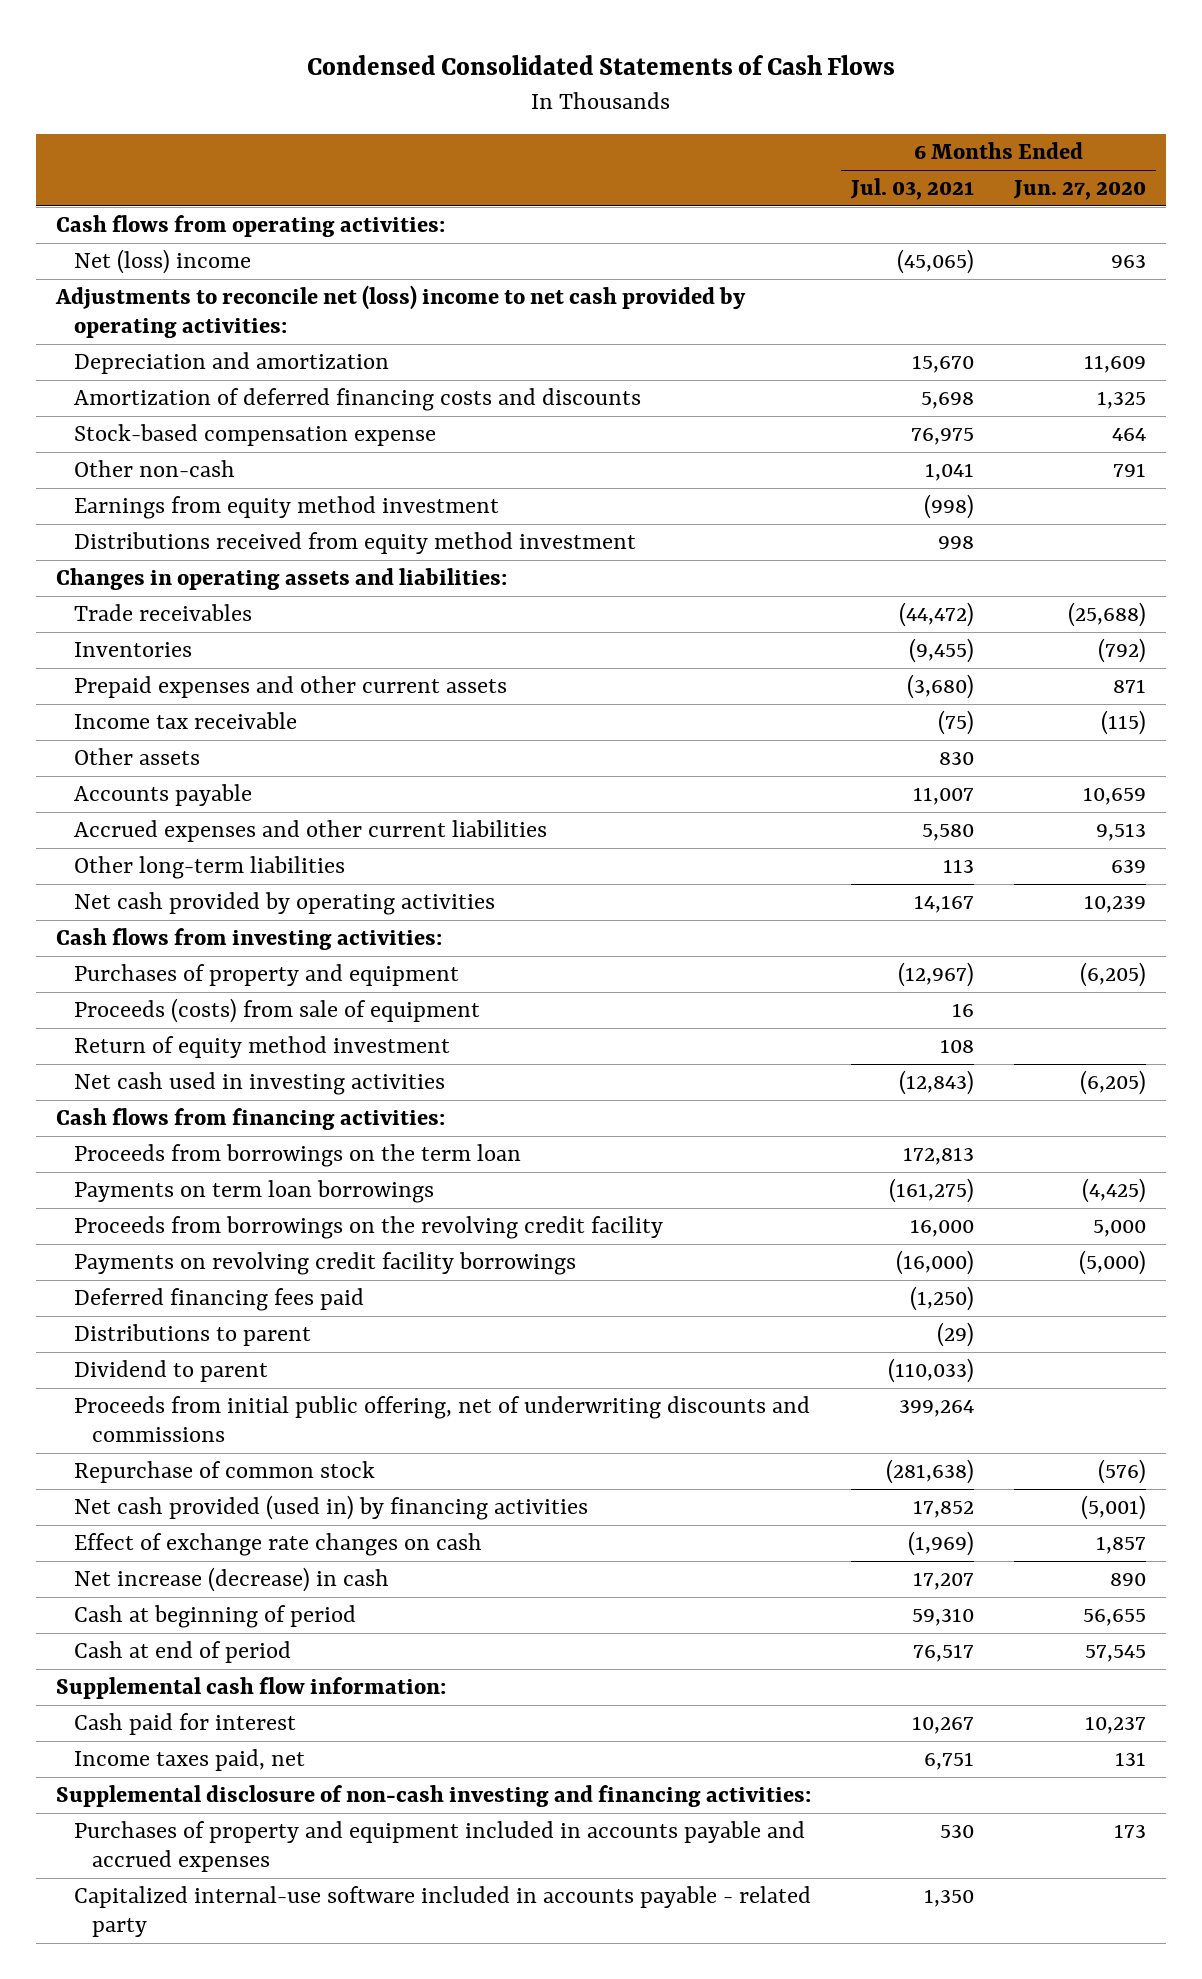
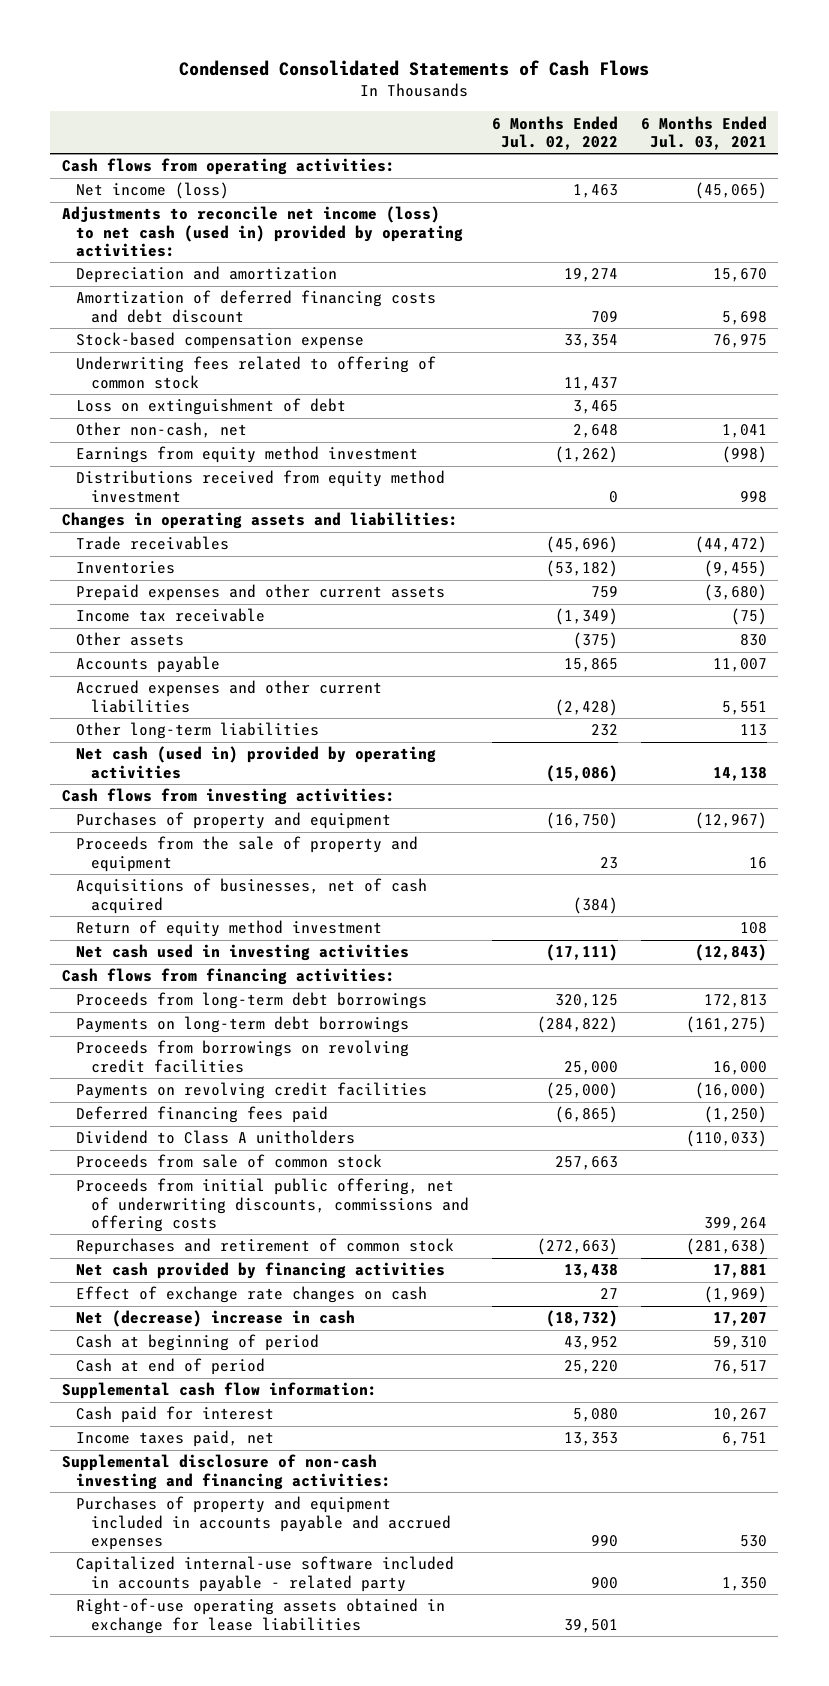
[1013,180,1147,201] Jun. 27, 2020 -> none
none -> [491,115,618,151] 6 Months Ended Jul. 02, 2022
[73,249,251,275] Net (loss) income -> [76,182,230,200] Net income (loss)
[54,285,746,339] Adjustments to reconcile net (loss) income to net cash provided by operating activities: -> [61,206,464,258] Adjustments to reconcile net income (loss) to net cash (used in) provided by operating activities:
[73,388,641,412] Amortization of deferred financing costs and discounts -> [76,290,437,323] Amortization of deferred financing costs and debt discount
none -> [76,356,437,389] Underwriting fees related to offering of common stock
none -> [76,398,347,416] Loss on extinguishment of debt
[73,460,235,478] Other non-cash -> [76,422,248,439] Other non-cash, net
[921,824,974,842] 5,580 -> [721,700,767,715] 5,551
[73,892,495,916] Net cash provided by operating activities -> [76,746,437,779] Net cash (used in) provided by operating activities
[913,895,974,914] 14,167 -> [712,766,767,781] 14,138
[73,998,480,1024] Proceeds (costs) from sale of equipment -> [76,836,419,872] Proceeds from the sale of property and equipment
none -> [76,878,428,914] Acquisitions of businesses, net of cash acquired
[73,1144,521,1168] Proceeds from borrowings on the term loan -> [76,992,428,1010] Proceeds from long-term debt borrowings
[73,1180,434,1204] Payments on term loan borrowings -> [76,1016,410,1034] Payments on long-term debt borrowings
[73,1216,663,1240] Proceeds from borrowings on the revolving credit facility -> [76,1040,410,1073] Proceeds from borrowings on revolving credit facilities
[73,1252,576,1276] Payments on revolving credit facility borrowings -> [76,1082,428,1100] Payments on revolving credit facilities
[73,1324,311,1347] Distributions to parent -> none
[73,1360,268,1383] Dividend to parent -> [76,1130,356,1145] Dividend to Class A unitholders
none -> [76,1154,383,1169] Proceeds from sale of common stock
[73,1396,810,1443] Proceeds from initial public offering, net of underwriting discounts and commissions -> [76,1178,469,1233] Proceeds from initial public offering, net of underwriting discounts, commissions and offering costs
[73,1461,375,1484] Repurchase of common stock -> [76,1238,455,1256] Repurchases and retirement of common stock
[73,1495,588,1521] Net cash provided (used in) by financing activities -> [76,1262,446,1280] Net cash provided by financing activities
[912,1500,974,1519] 17,852 -> [712,1264,767,1279] 17,881
[73,1567,389,1593] Net increase (decrease) in cash -> [76,1310,356,1328] Net (decrease) increase in cash
none -> [76,1598,446,1634] Right-of-use operating assets obtained in exchange for lease liabilities

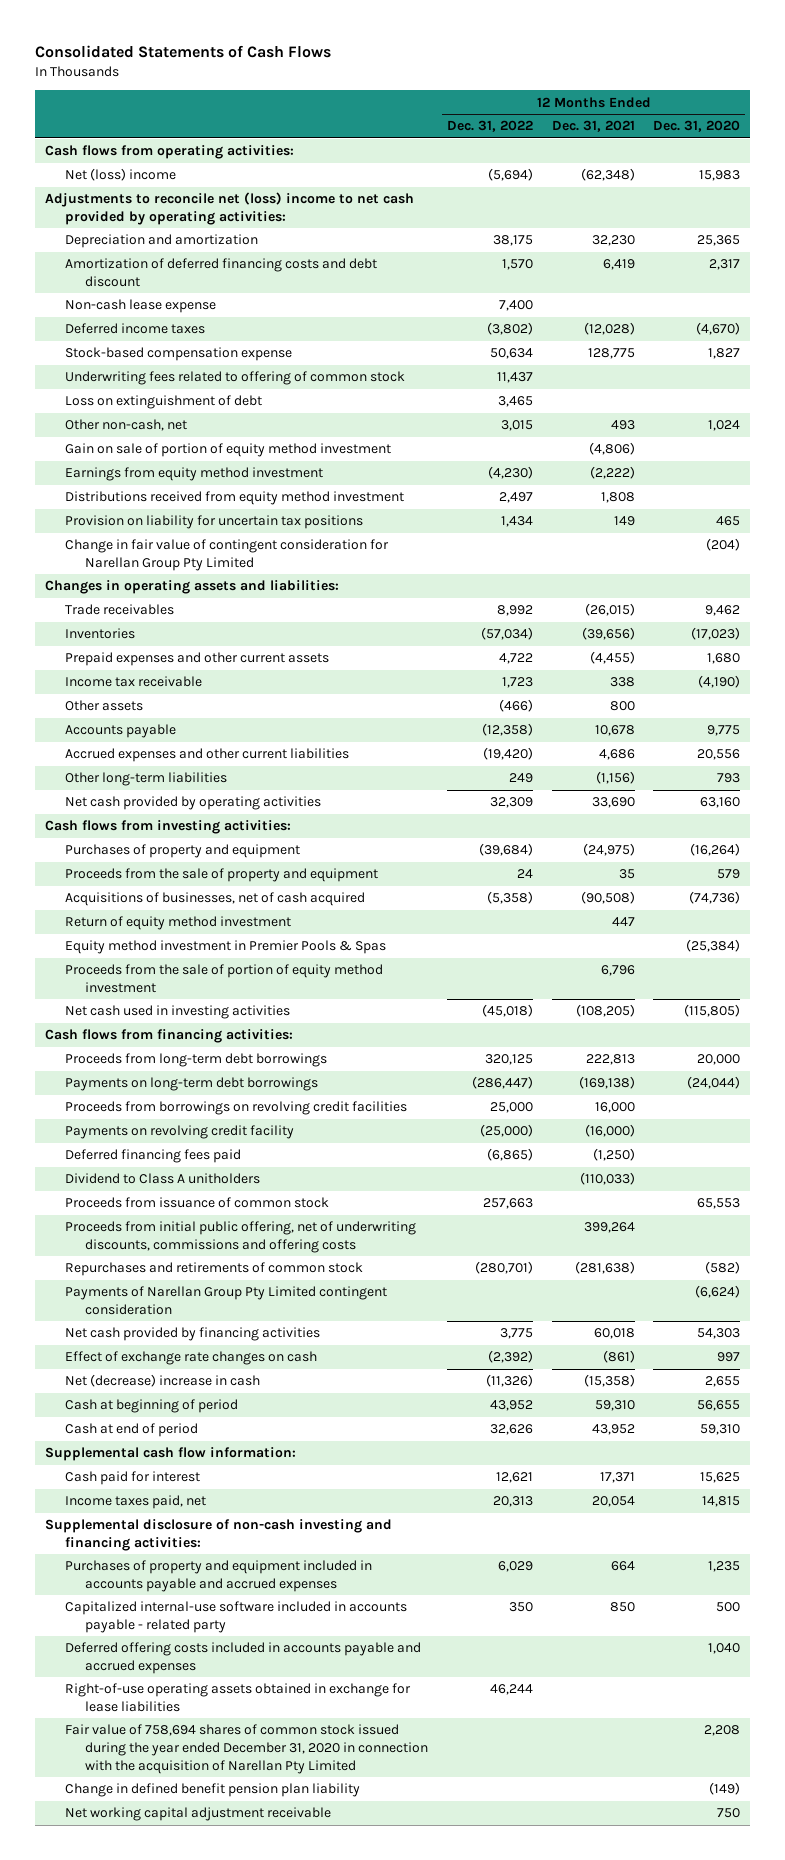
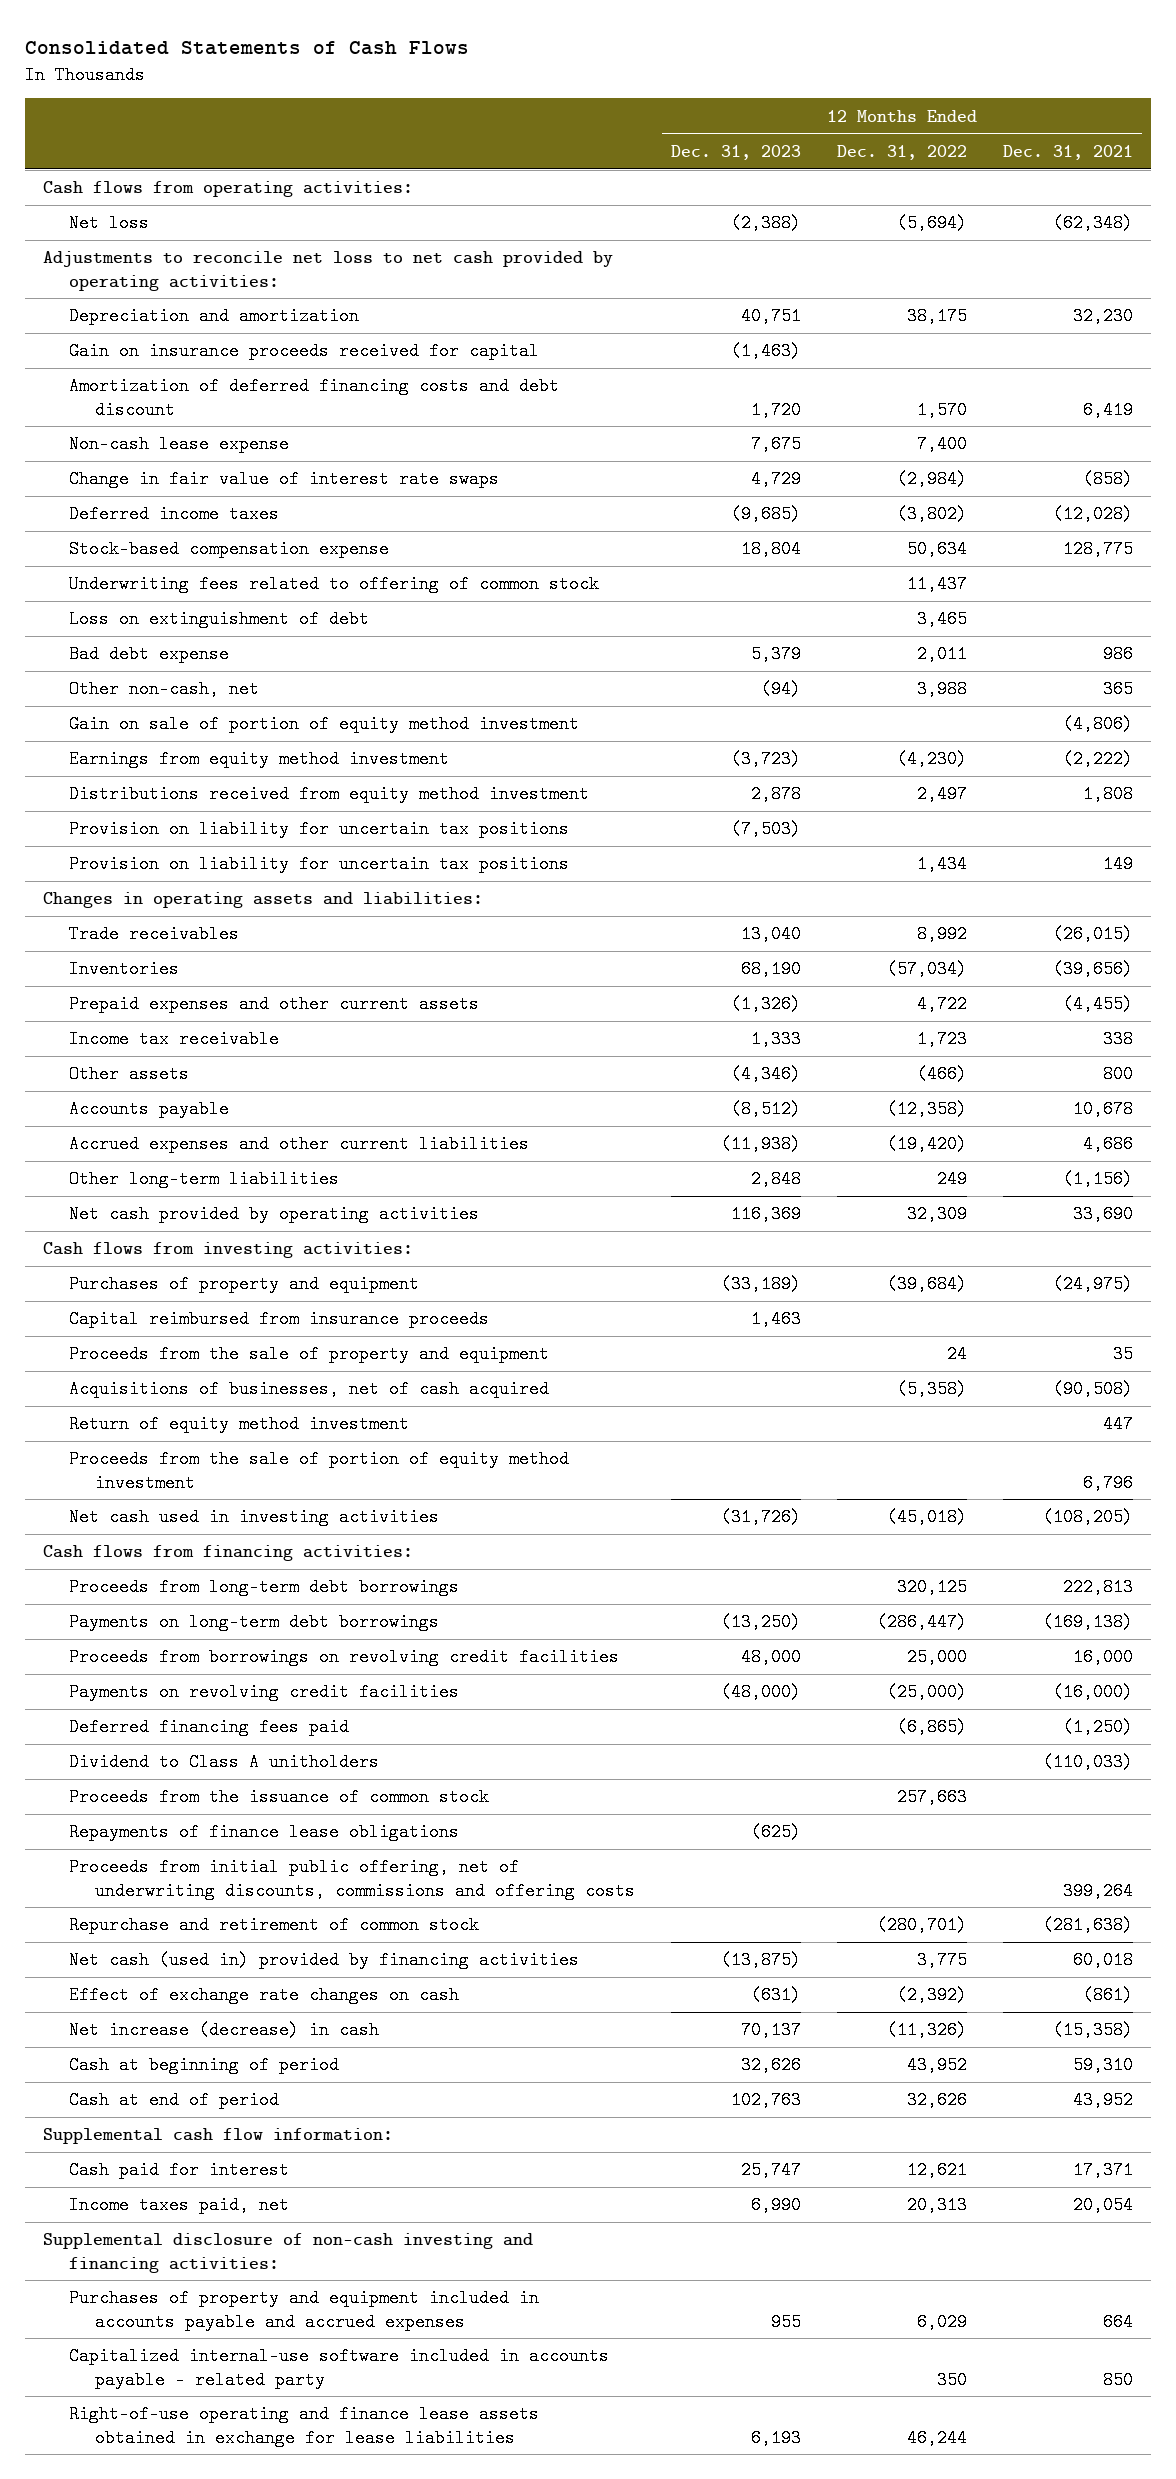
[653,120,741,133] Dec. 31, 2020 -> none
none -> [670,144,801,160] Dec. 31, 2023
[65,168,177,182] Net (loss) income -> [68,214,149,233] Net loss
[44,192,414,225] Adjustments to reconcile net (loss) income to net cash provided by operating activities: -> [42,251,613,291] Adjustments to reconcile net loss to net cash provided by operating activities:
none -> [68,342,539,361] Gain on insurance proceeds received for capital
none -> [68,470,499,489] Change in fair value of interest rate swaps
none -> [68,645,229,664] Bad debt expense
[501,420,534,432] 3,015 -> [916,680,967,699] 3,988
[610,420,635,431] 493 -> [1102,680,1133,699] 365
none -> [68,820,569,839] Provision on liability for uncertain tax positions
[65,539,390,571] Change in fair value of contingent consideration for Narellan Group Pty Limited -> none
none -> [68,1310,489,1329] Capital reimbursed from insurance proceeds
[65,940,387,955] Equity method investment in Premier Pools & Spas -> none
[65,1125,295,1140] Payments on revolving credit facility -> [68,1683,459,1702] Payments on revolving credit facilities
[65,1197,330,1209] Proceeds from issuance of common stock -> [68,1788,489,1807] Proceeds from the issuance of common stock
none -> [68,1823,459,1842] Repayments of finance lease obligations
[65,1286,388,1315] Payments of Narellan Group Pty Limited contingent consideration -> none
[65,1262,364,1277] Repurchases and retirements of common stock -> [68,1916,479,1935] Repurchase and retirement of common stock
[65,1327,321,1342] Net cash provided by financing activities -> [68,1951,579,1970] Net cash (used in) provided by financing activities
[65,1374,261,1388] Net (decrease) increase in cash -> [68,2021,379,2040] Net increase (decrease) in cash
[65,1642,422,1674] Deferred offering costs included in accounts payable and accrued expenses -> none
[65,1724,429,1774] Fair value of 758,694 shares of common stock issued during the year ended December 31, 2020 in connection with the acquisition of Narellan Pty Limited -> none
[65,1783,361,1798] Change in defined benefit pension plan liability -> none
[65,1807,332,1822] Net working capital adjustment receivable -> none
[65,1683,412,1712] Right-of-use operating assets obtained in exchange for lease liabilities -> [68,2405,539,2447] Right-of-use operating and finance lease assets obtained in exchange for lease liabilities

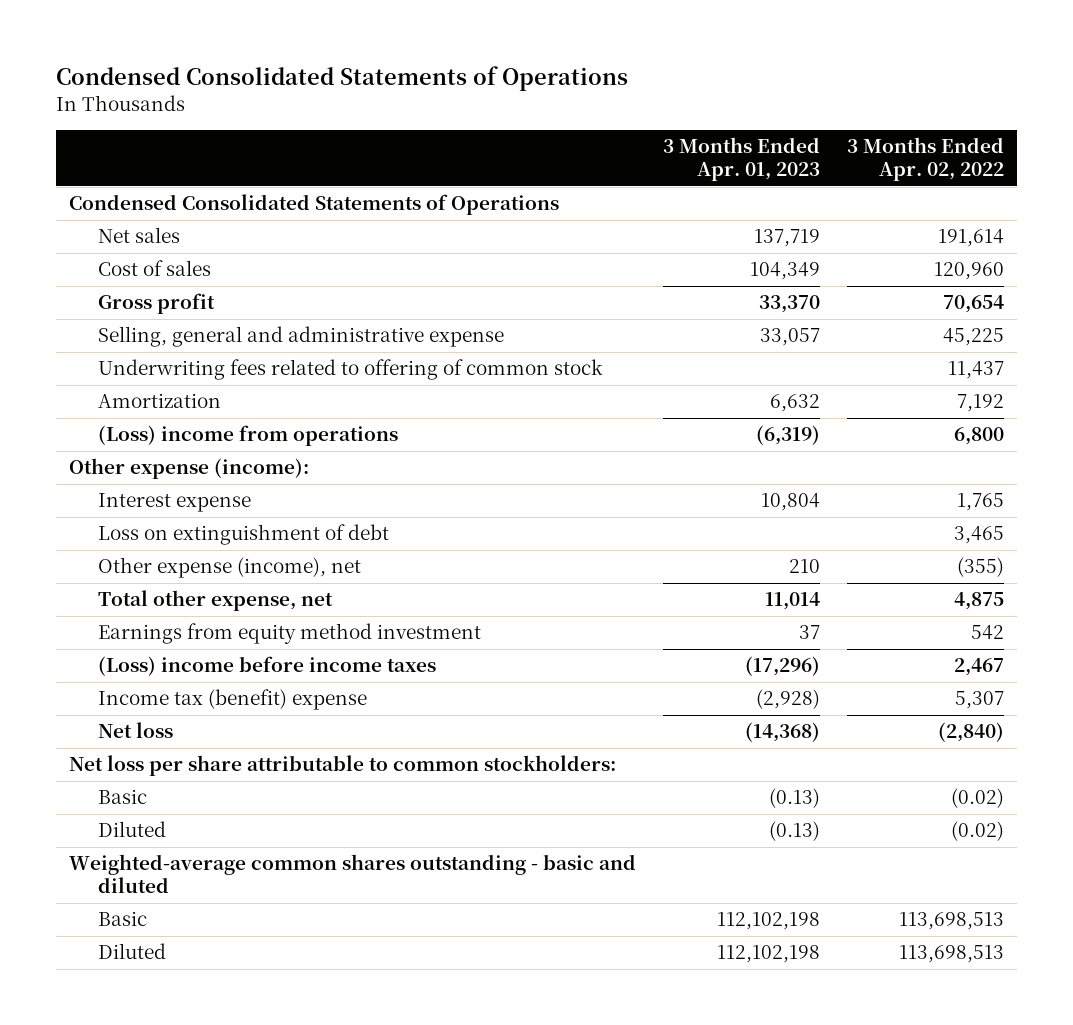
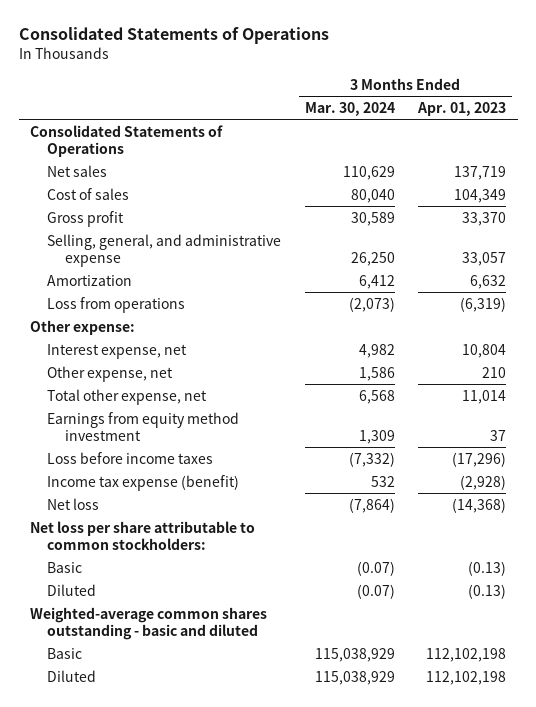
[55,66,628,92] Condensed Consolidated Statements of Operations -> [18,27,329,45] Consolidated Statements of Operations
[846,136,1004,182] 3 Months Ended Apr. 02, 2022 -> none
none -> [304,101,395,116] Mar. 30, 2024
[69,194,560,216] Condensed Consolidated Statements of Operations -> [30,124,224,157] Consolidated Statements of Operations
[97,359,603,381] Underwriting fees related to offering of common stock -> none
[97,326,504,348] Selling, general and administrative expense -> [47,233,282,267] Selling, general, and administrative expense
[97,524,389,546] Loss on extinguishment of debt -> none
[97,425,398,447] (Loss) income from operations -> [47,296,186,313] Loss from operations
[69,458,310,480] Other expense (income): -> [30,319,136,335] Other expense:
[97,493,251,513] Interest expense -> [47,343,188,359] Interest expense, net
[97,557,361,579] Other expense (income), net -> [47,365,174,382] Other expense, net
[97,656,436,677] (Loss) income before income taxes -> [47,451,214,464] Loss before income taxes
[97,689,367,711] Income tax (benefit) expense -> [47,474,240,491] Income tax expense (benefit)

